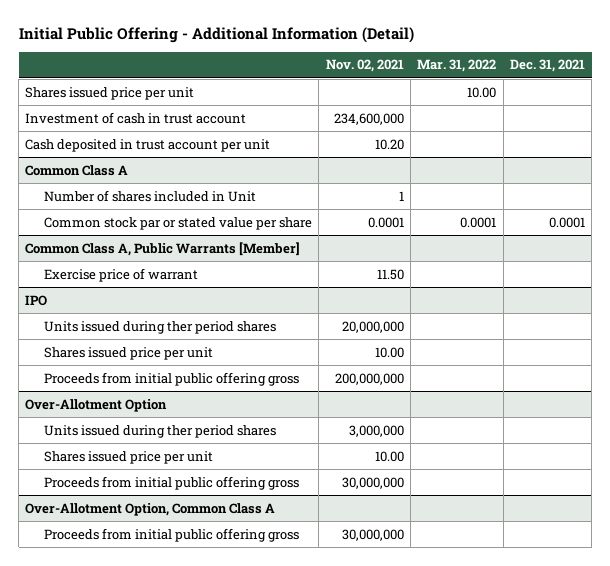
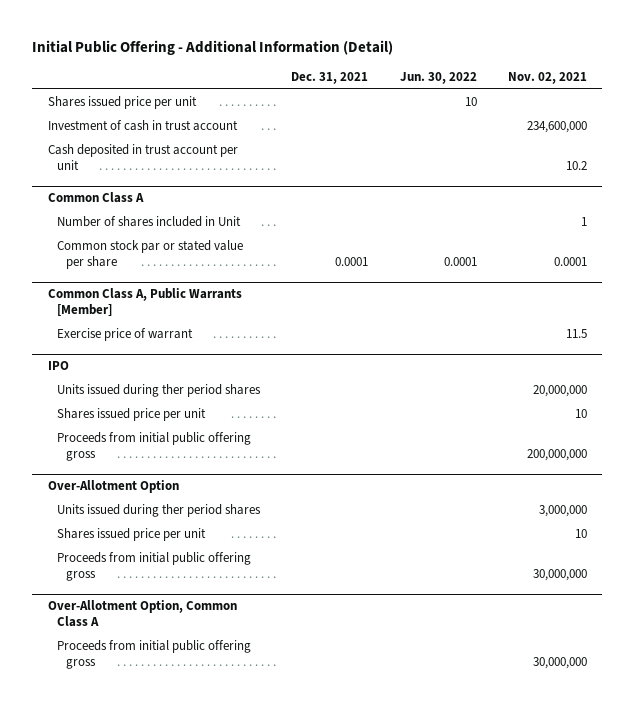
[417,59,497,73] Mar. 31, 2022 -> none
none -> [399,72,477,85] Jun. 30, 2022
[374,138,404,150] 10.20 -> [565,161,587,171] 10.2
[376,268,404,280] 11.50 -> [565,329,587,339] 11.5
[374,346,404,358] 10.00 -> [574,409,587,419] 10
[374,450,404,462] 10.00 -> [574,529,587,539] 10

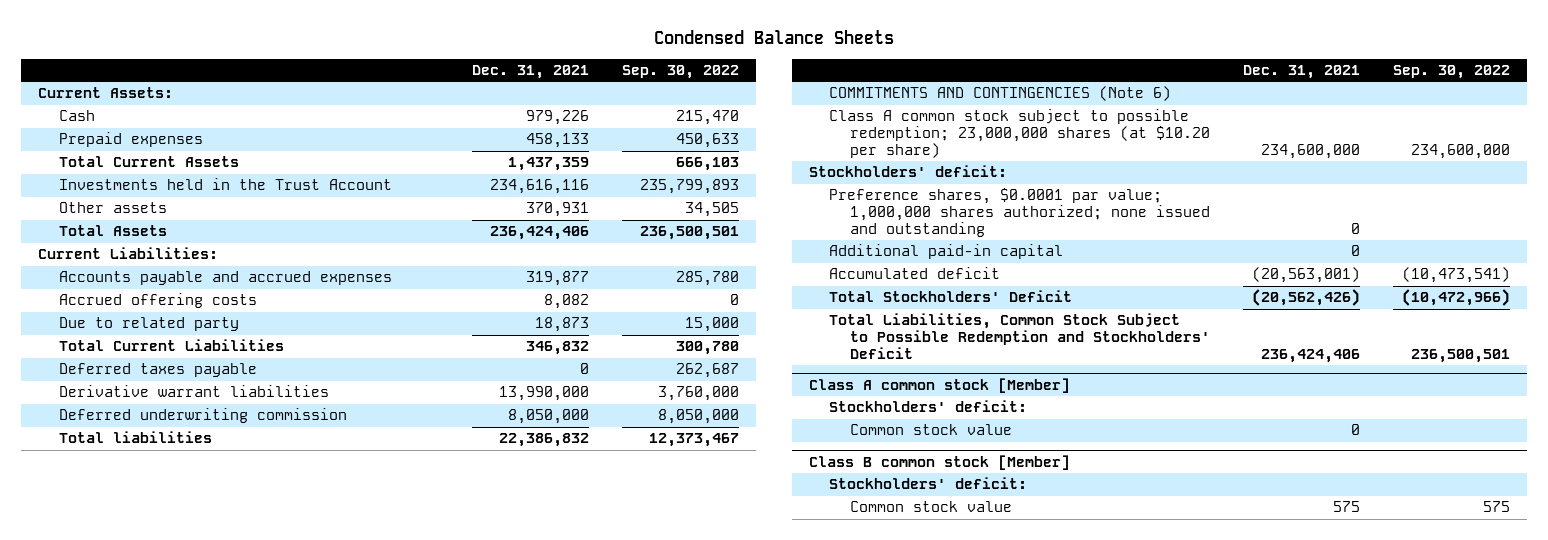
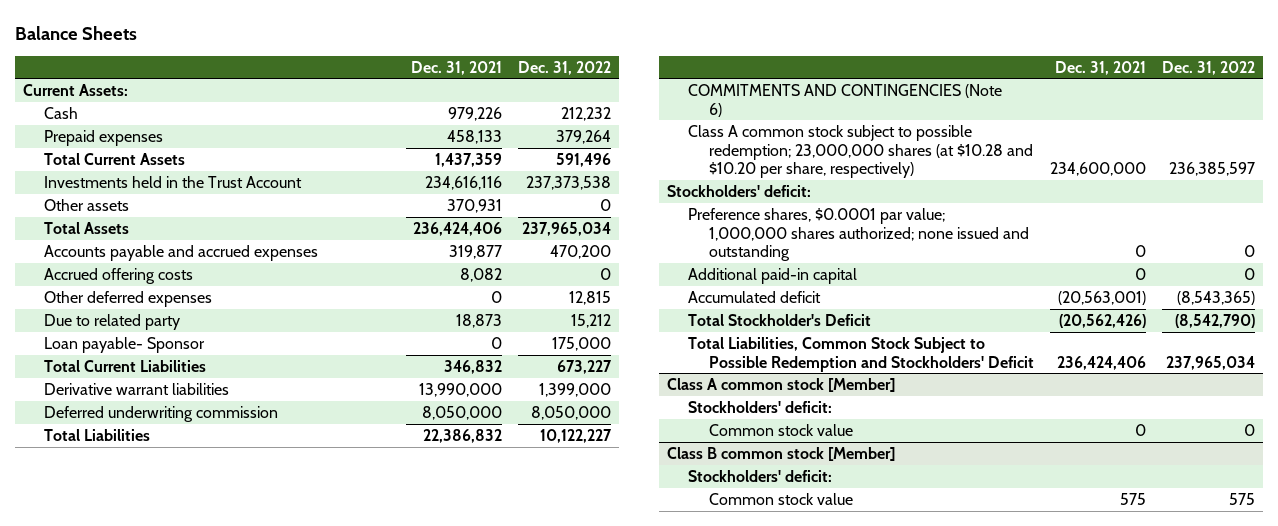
[654,30,895,45] Condensed Balance Sheets -> [14,25,137,40] Balance Sheets
[622,65,740,80] Sep. 30, 2022 -> none
none -> [517,60,611,75] Dec. 31, 2022
[38,247,219,260] Current Liabilities: -> none
none -> [43,290,212,307] Other deferred expenses
none -> [43,336,205,353] Loan payable- Sponsor
[58,363,257,378] Deferred taxes payable -> none
[58,431,212,444] Total liabilities -> [43,428,150,441] Total Liabilities
[829,109,1210,159] Class A common stock subject to possible redemption; 23,000,000 shares (at $10.20 per share) -> [687,124,1033,179] Class A common stock subject to possible redemption; 23,000,000 shares (at $10.28 and $10.20 per share, respectively)
[829,290,1073,303] Total Stockholders' Deficit -> [687,313,871,326] Total Stockholder's Deficit

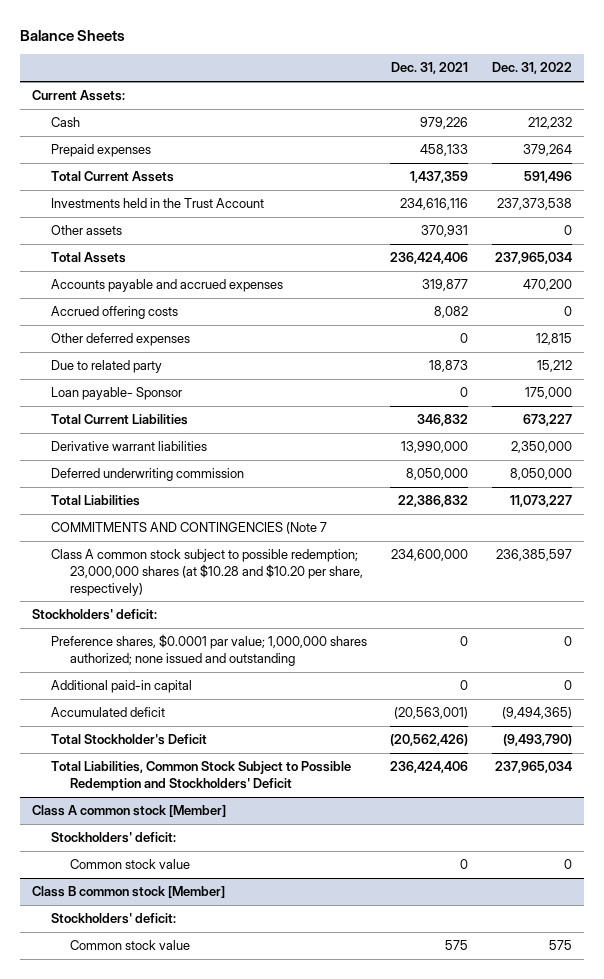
[538,382,611,397] 1,399,000 -> [510,441,572,454] 2,350,000
[539,428,612,443] 10,122,227 -> [509,495,572,508] 11,073,227
[687,83,1002,117] COMMITMENTS AND CONTINGENCIES (Note 6) -> [51,522,328,535] COMMITMENTS AND CONTINGENCIES (Note 7
[1177,290,1256,305] (8,543,365) -> [501,707,572,720] (9,494,365)
[1175,313,1256,328] (8,542,790) -> [502,734,572,747] (9,493,790)

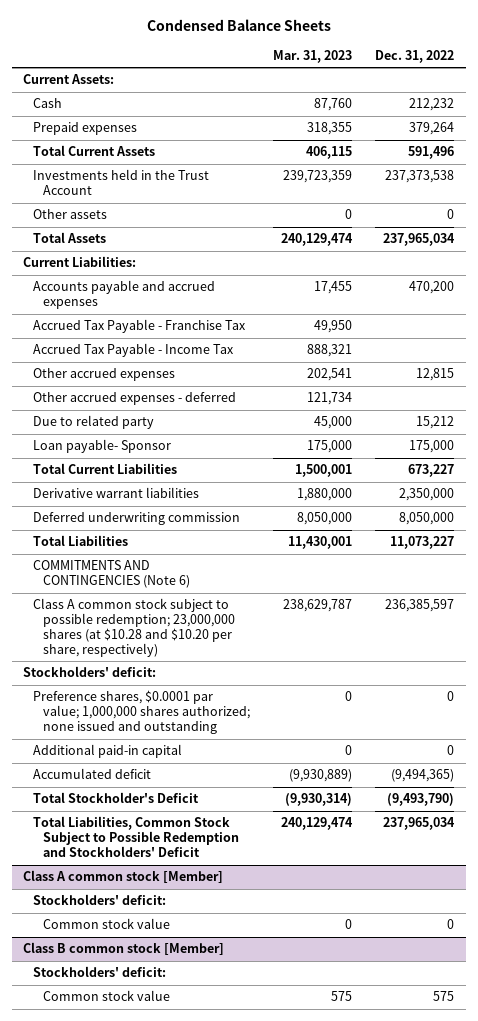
[20,29,126,41] Balance Sheets -> [146,18,331,31] Condensed Balance Sheets
[391,62,469,75] Dec. 31, 2021 -> none
none -> [273,49,353,63] Mar. 31, 2023
none -> [23,256,137,268] Current Liabilities:
[51,306,179,320] Accrued offering costs -> none
none -> [33,319,247,334] Accrued Tax Payable - Franchise Tax
none -> [33,343,235,358] Accrued Tax Payable - Income Tax
[51,333,191,347] Other deferred expenses -> [33,368,176,382] Other accrued expenses
none -> [33,392,237,406] Other accrued expenses - deferred
[51,522,328,535] COMMITMENTS AND CONTINGENCIES (Note 7 -> [33,560,190,589] COMMITMENTS AND CONTINGENCIES (Note 6)

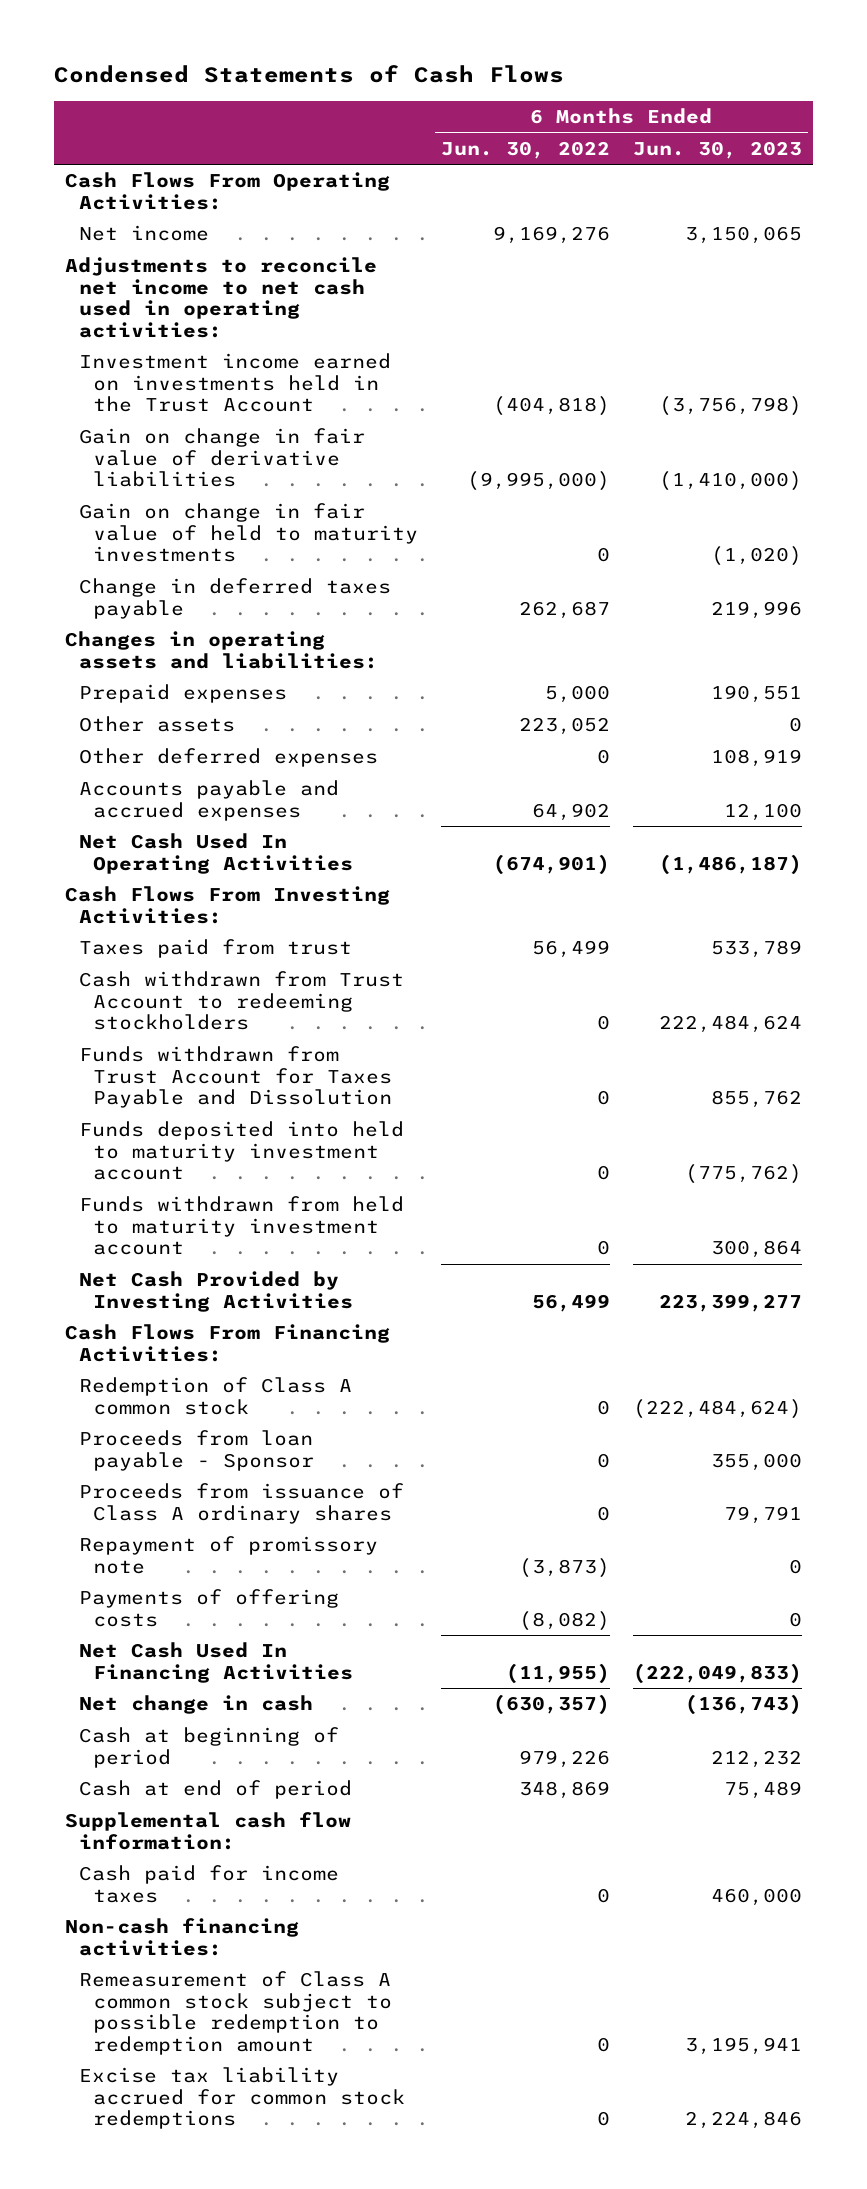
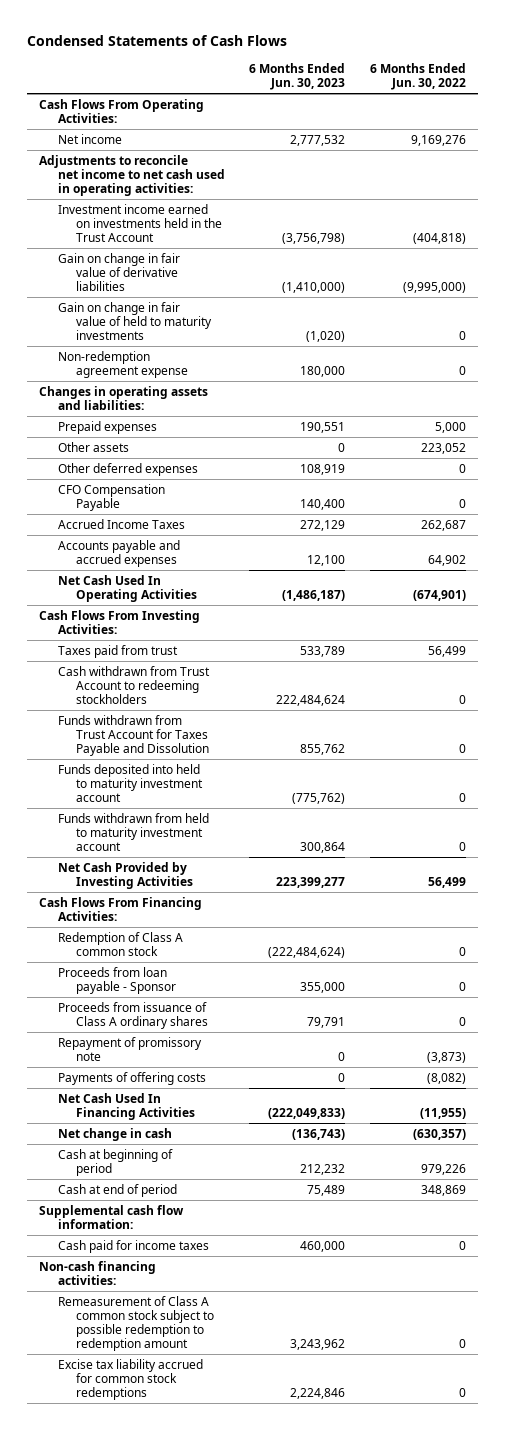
[684,226,802,245] 3,150,065 -> [290,134,346,146] 2,777,532
[78,578,391,619] Change in deferred taxes payable -> none
none -> [57,350,188,378] Non-redemption agreement expense
none -> [57,483,165,511] CFO Compensation Payable
none -> [57,518,185,529] Accrued Income Taxes
[684,2036,802,2055] 3,195,941 -> [290,1339,346,1351] 3,243,962

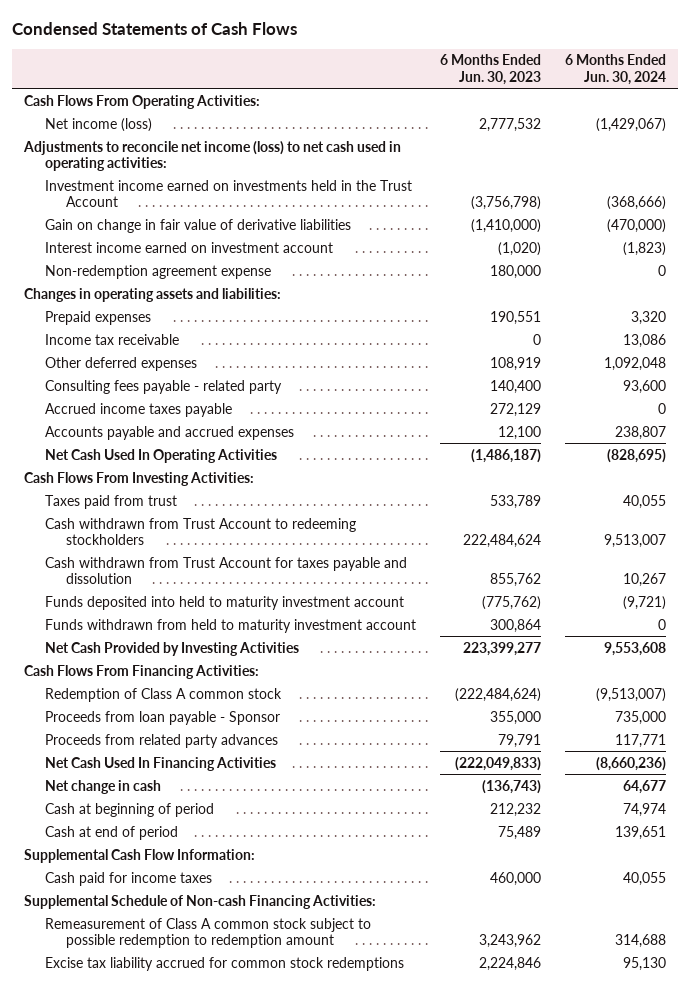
[369,63,466,91] 6 Months Ended Jun. 30, 2022 -> none
none -> [564,54,666,85] 6 Months Ended Jun. 30, 2024
[57,133,122,144] Net income -> [45,117,153,132] Net income (loss)
[39,154,225,197] Adjustments to reconcile net income to net cash used in operating activities: -> [23,140,402,172] Adjustments to reconcile net income (loss) to net cash used in operating activities:
[57,301,212,341] Gain on change in fair value of held to maturity investments -> none
none -> [45,241,334,253] Interest income earned on investment account
[57,441,129,452] Other assets -> none
none -> [45,333,180,345] Income tax receivable
[57,483,165,511] CFO Compensation Payable -> [45,379,283,394] Consulting fees payable - related party
[57,518,185,529] Accrued Income Taxes -> [45,402,233,417] Accrued income taxes payable
[57,714,209,757] Funds withdrawn from Trust Account for Taxes Payable and Dissolution -> [45,556,408,585] Cash withdrawn from Trust Account for taxes payable and dissolution
[57,1036,202,1061] Repayment of promissory note -> none
[57,1071,206,1085] Payments of offering costs -> none
[57,1001,208,1029] Proceeds from issuance of Class A ordinary shares -> [45,733,279,748] Proceeds from related party advances
[39,1204,185,1229] Supplemental cash flow information: -> [24,848,256,863] Supplemental Cash Flow Information:
[39,1260,157,1285] Non-cash financing activities: -> [24,894,377,909] Supplemental Schedule of Non-cash Financing Activities:

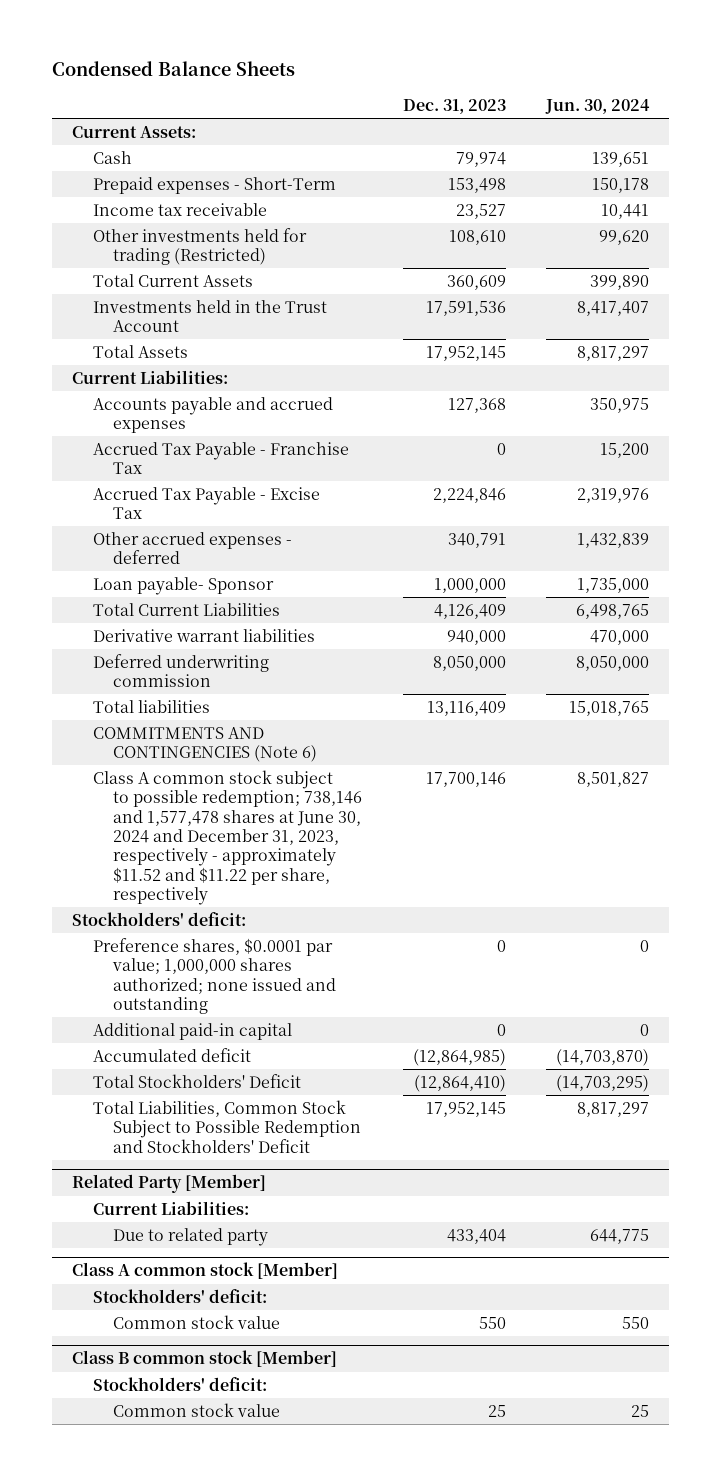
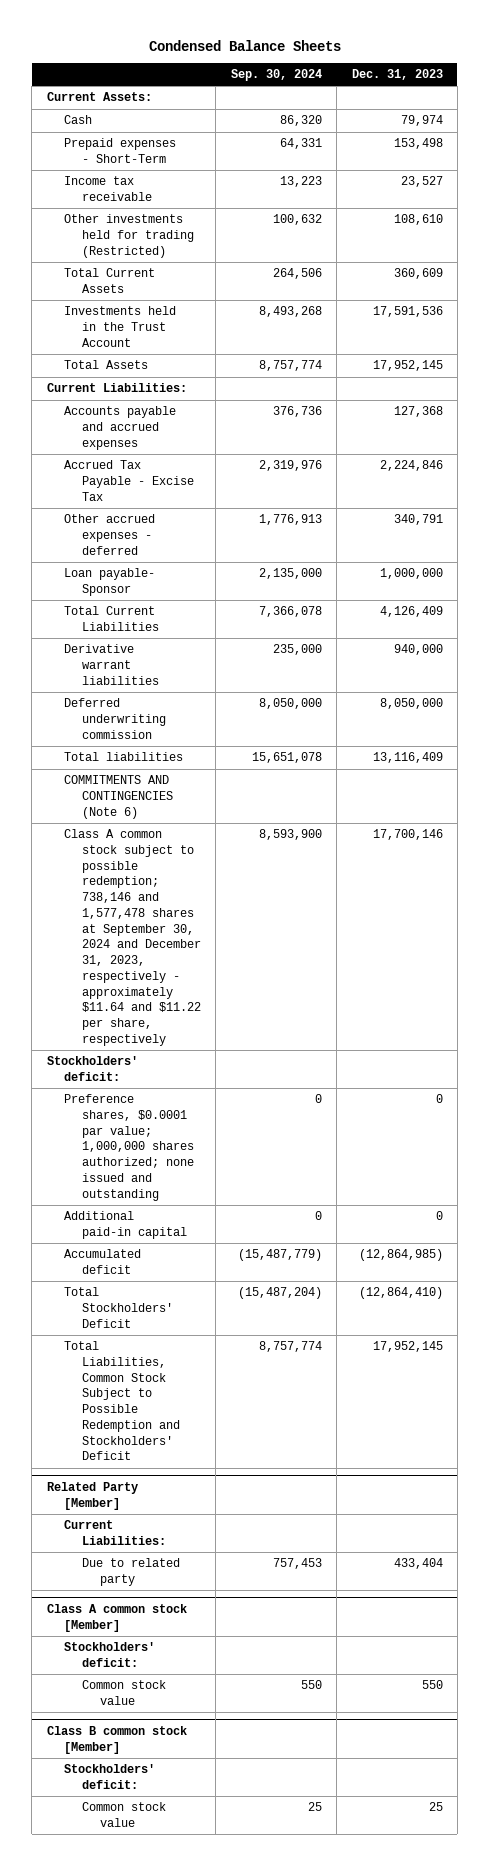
[545,99,651,115] Jun. 30, 2024 -> none
none -> [230,69,322,82] Sep. 30, 2024
[92,441,349,475] Accrued Tax Payable - Franchise Tax -> none
[92,769,363,906] Class A common stock subject to possible redemption; 738,146 and 1,577,478 shares at June 30, 2024 and December 31, 2023, respectively - approximately $11.52 and $11.22 per share, respectively -> [64,829,202,1046] Class A common stock subject to possible redemption; 738,146 and 1,577,478 shares at September 30, 2024 and December 31, 2023, respectively - approximately $11.64 and $11.22 per share, respectively

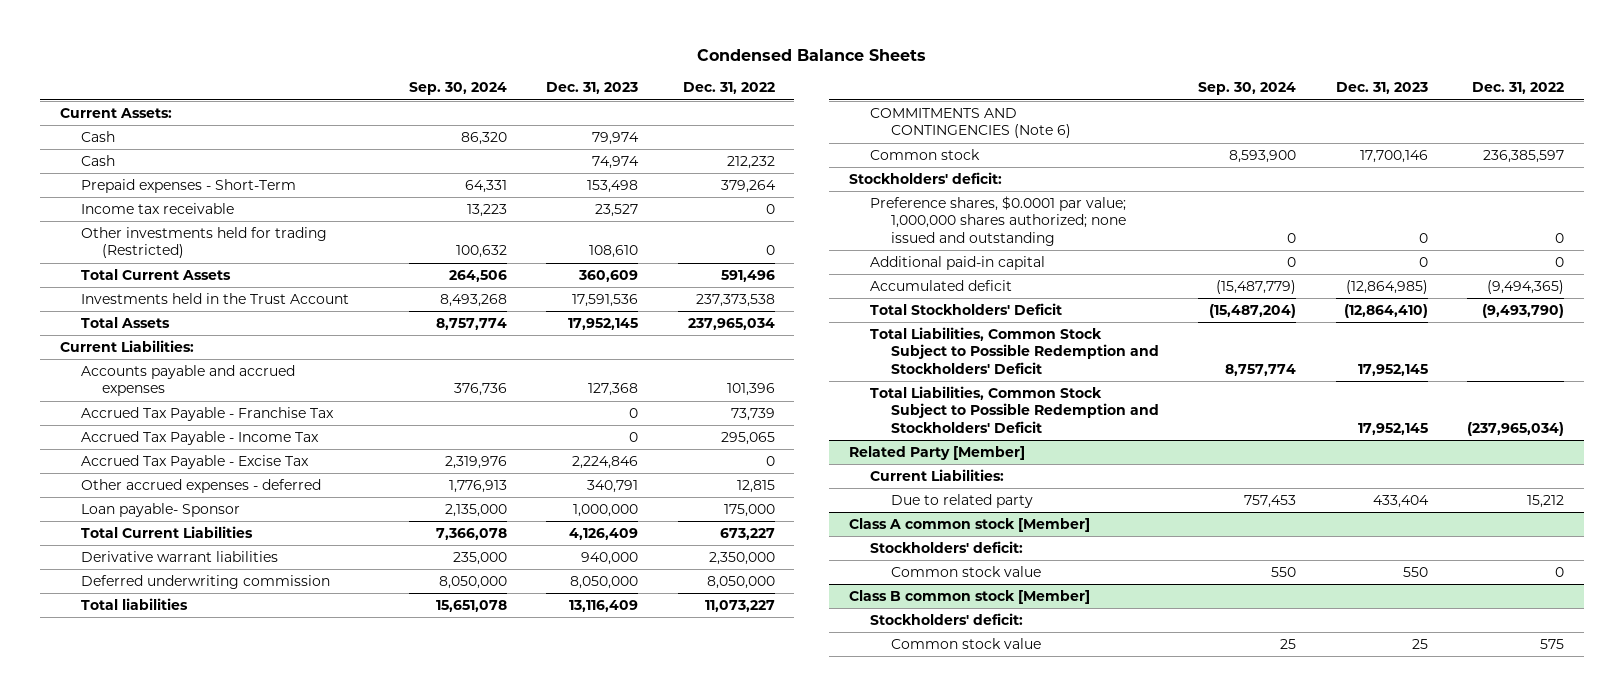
none -> [682,82,775,95] Dec. 31, 2022
none -> [80,155,115,167] Cash
none -> [80,407,334,422] Accrued Tax Payable - Franchise Tax
none -> [80,431,319,446] Accrued Tax Payable - Income Tax
[64,829,202,1046] Class A common stock subject to possible redemption; 738,146 and 1,577,478 shares at September 30, 2024 and December 31, 2023, respectively - approximately $11.64 and $11.22 per share, respectively -> [869,149,980,161] Common stock
none -> [869,386,1159,433] Total Liabilities, Common Stock Subject to Possible Redemption and Stockholders' Deficit

